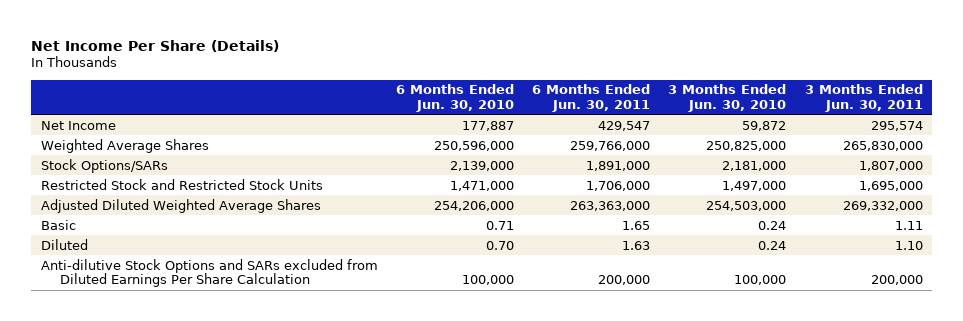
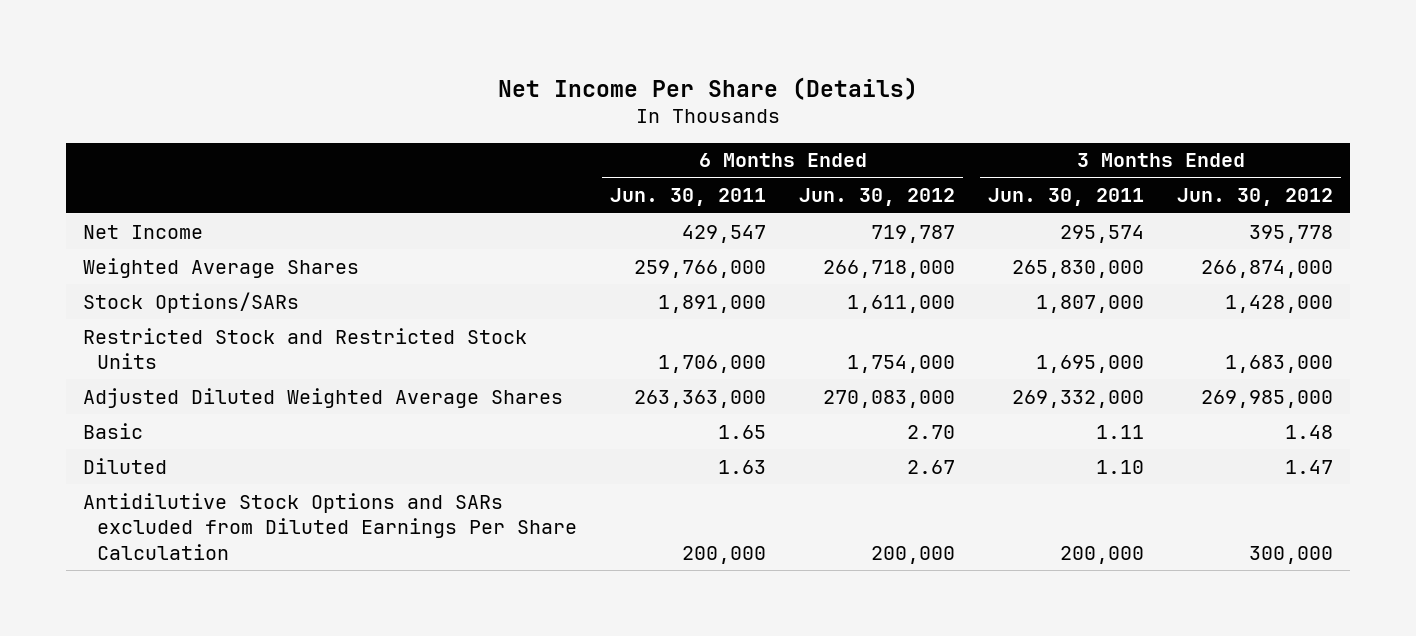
[395,84,514,112] 6 Months Ended Jun. 30, 2010 -> none
[668,84,787,112] 3 Months Ended Jun. 30, 2010 -> none
none -> [799,188,956,207] Jun. 30, 2012
none -> [1177,188,1334,207] Jun. 30, 2012
[40,258,378,287] Anti-dilutive Stock Options and SARs excluded from Diluted Earnings Per Share Calculation -> [82,492,578,560] Antidilutive Stock Options and SARs excluded from Diluted Earnings Per Share Calculation

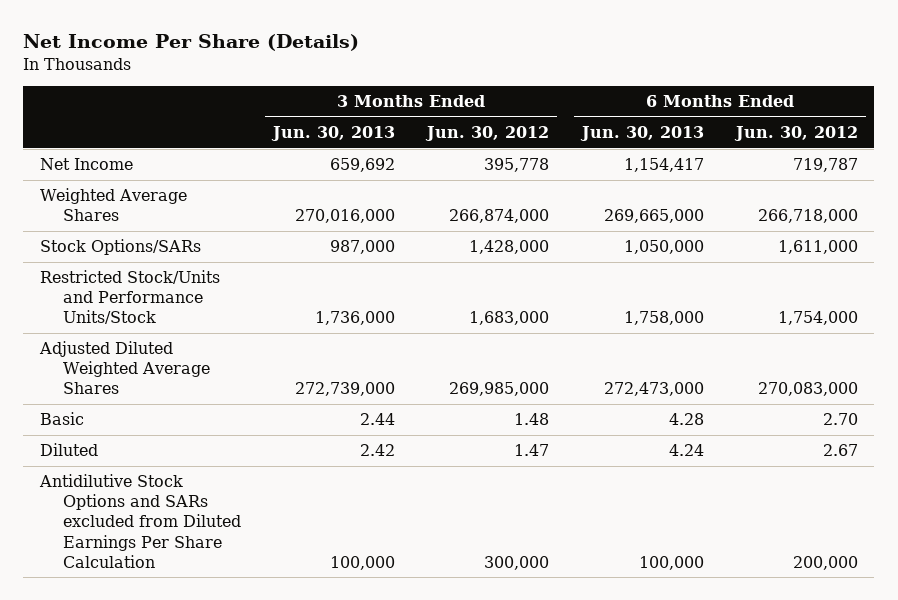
[610,188,767,207] Jun. 30, 2011 -> none
[988,188,1145,207] Jun. 30, 2011 -> none
none -> [271,126,396,142] Jun. 30, 2013
none -> [579,126,704,142] Jun. 30, 2013
[82,327,527,370] Restricted Stock and Restricted Stock Units -> [39,270,220,325] Restricted Stock/Units and Performance Units/Stock

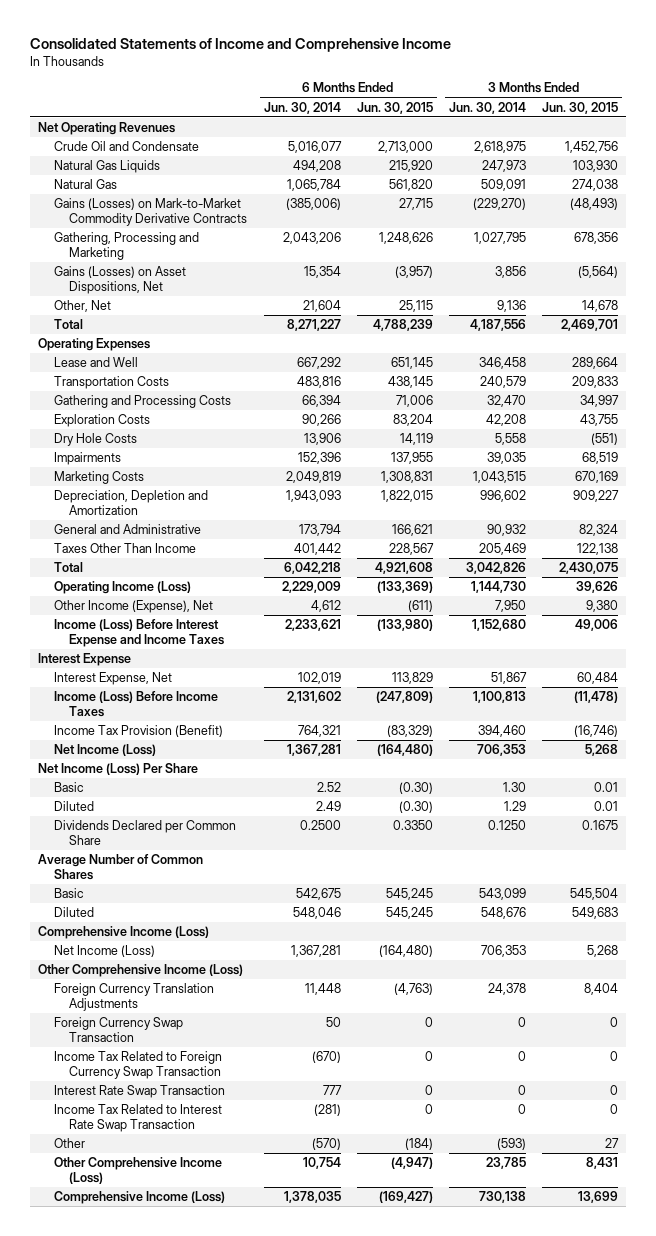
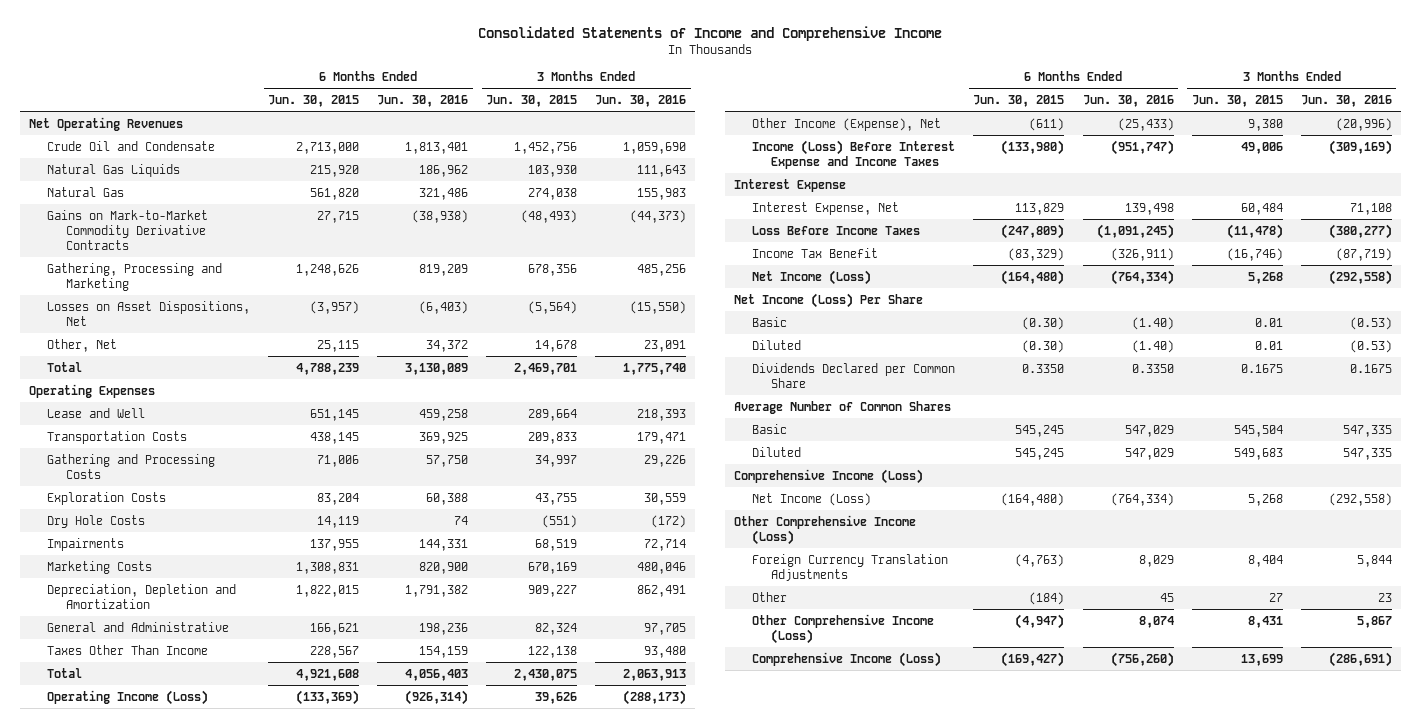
[263,101,341,114] Jun. 30, 2014 -> none
[449,101,527,114] Jun. 30, 2014 -> none
none -> [377,94,469,107] Jun. 30, 2016
none -> [595,94,687,107] Jun. 30, 2016
[53,198,248,227] Gains (Losses) on Mark-to-Market Commodity Derivative Contracts -> [47,209,209,251] Gains on Mark-to-Market Commodity Derivative Contracts
[53,266,186,295] Gains (Losses) on Asset Dispositions, Net -> [47,300,251,326] Losses on Asset Dispositions, Net
[53,691,218,718] Income (Loss) Before Income Taxes -> [752,225,921,235] Loss Before Income Taxes
[53,725,223,738] Income Tax Provision (Benefit) -> [752,247,879,258] Income Tax Benefit
[53,1017,183,1043] Foreign Currency Swap Transaction -> none
[53,1051,222,1080] Income Tax Related to Foreign Currency Swap Transaction -> none
[53,1085,225,1099] Interest Rate Swap Transaction -> none
[53,1104,222,1133] Income Tax Related to Interest Rate Swap Transaction -> none

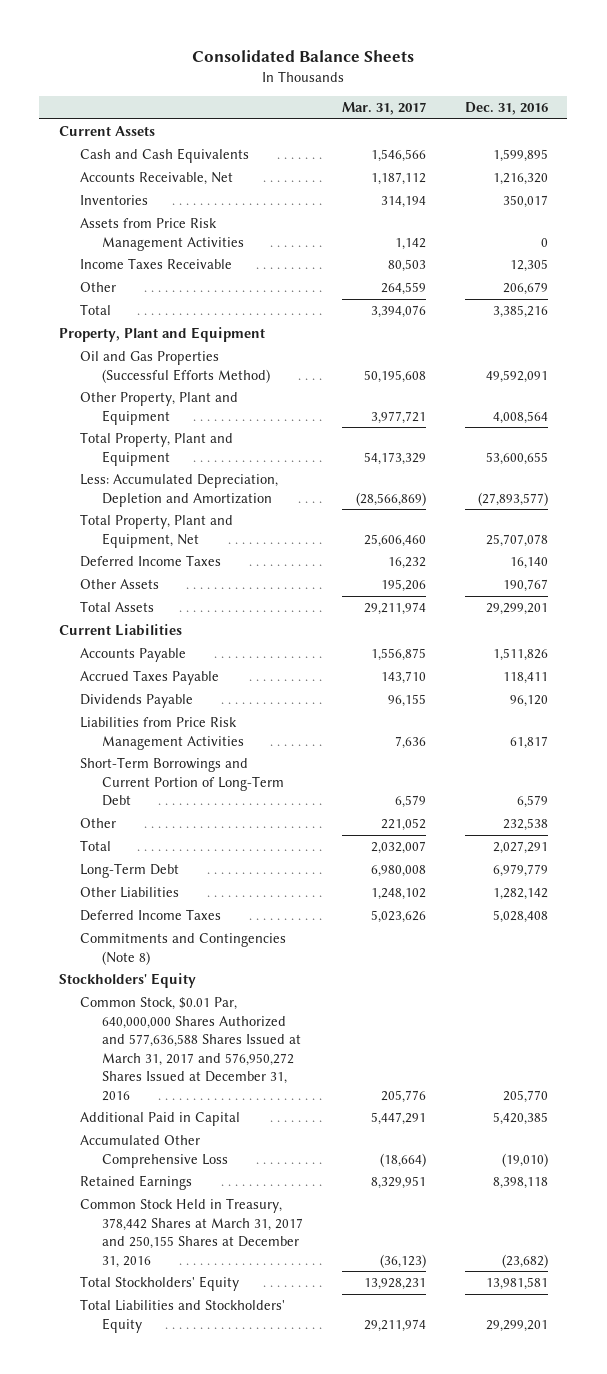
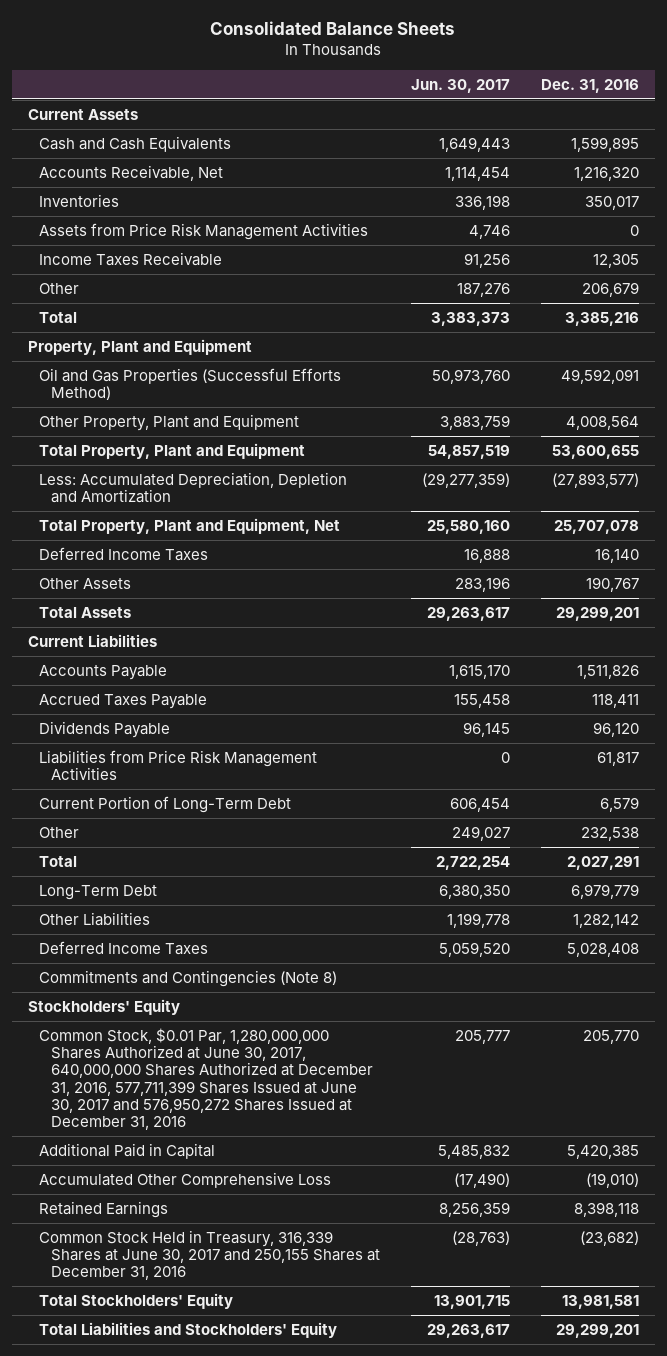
[341,102,426,116] Mar. 31, 2017 -> none
none -> [410,78,510,93] Jun. 30, 2017
[80,757,284,807] Short-Term Borrowings and Current Portion of Long-Term Debt -> [39,795,292,813] Current Portion of Long-Term Debt
[80,997,301,1101] Common Stock, $0.01 Par, 640,000,000 Shares Authorized and 577,636,588 Shares Issued at March 31, 2017 and 576,950,272 Shares Issued at December 31, 2016 -> [39,1027,373,1131] Common Stock, $0.01 Par, 1,280,000,000 Shares Authorized at June 30, 2017, 640,000,000 Shares Authorized at December 31, 2016, 577,711,399 Shares Issued at June 30, 2017 and 576,950,272 Shares Issued at December 31, 2016
[80,1198,303,1268] Common Stock Held in Treasury, 378,442 Shares at March 31, 2017 and 250,155 Shares at December 31, 2016 -> [39,1229,380,1281] Common Stock Held in Treasury, 316,339 Shares at June 30, 2017 and 250,155 Shares at December 31, 2016

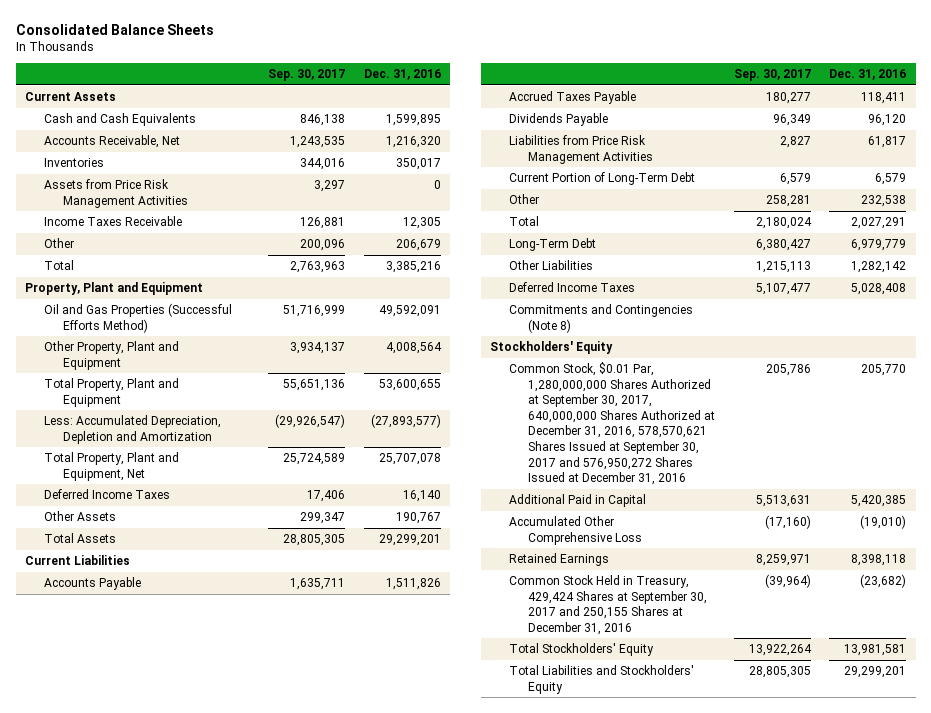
[410,78,510,93] Jun. 30, 2017 -> none
none -> [268,69,346,82] Sep. 30, 2017
[39,1027,373,1131] Common Stock, $0.01 Par, 1,280,000,000 Shares Authorized at June 30, 2017, 640,000,000 Shares Authorized at December 31, 2016, 577,711,399 Shares Issued at June 30, 2017 and 576,950,272 Shares Issued at December 31, 2016 -> [509,362,715,486] Common Stock, $0.01 Par, 1,280,000,000 Shares Authorized at September 30, 2017, 640,000,000 Shares Authorized at December 31, 2016, 578,570,621 Shares Issued at September 30, 2017 and 576,950,272 Shares Issued at December 31, 2016
[39,1229,380,1281] Common Stock Held in Treasury, 316,339 Shares at June 30, 2017 and 250,155 Shares at December 31, 2016 -> [509,575,707,635] Common Stock Held in Treasury, 429,424 Shares at September 30, 2017 and 250,155 Shares at December 31, 2016

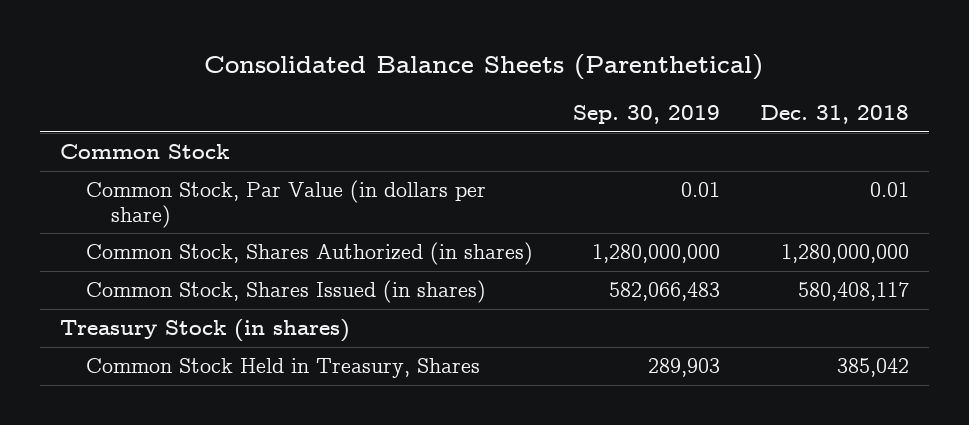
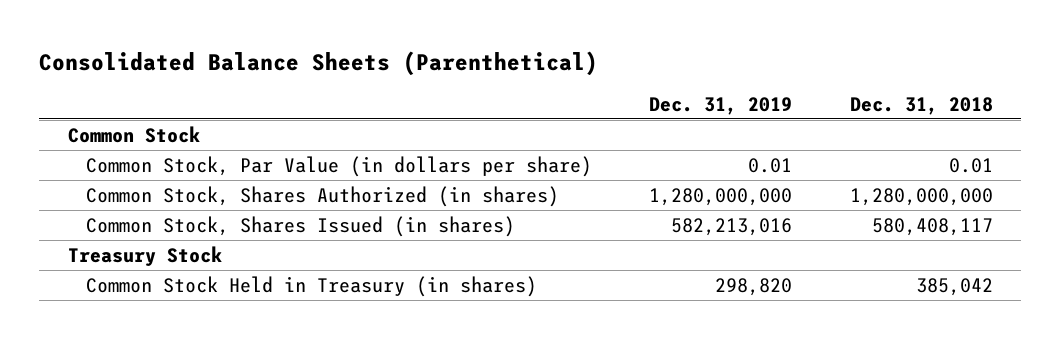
[572,105,720,125] Sep. 30, 2019 -> none
none -> [649,96,793,115] Dec. 31, 2019
[59,319,350,343] Treasury Stock (in shares) -> [68,245,223,266] Treasury Stock
[85,358,480,379] Common Stock Held in Treasury, Shares -> [86,275,538,297] Common Stock Held in Treasury (in shares)

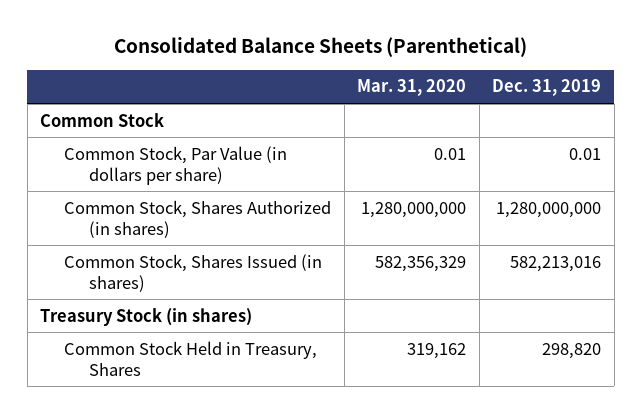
[849,96,993,115] Dec. 31, 2018 -> none
none -> [357,79,467,97] Mar. 31, 2020
[68,245,223,266] Treasury Stock -> [40,307,253,326] Treasury Stock (in shares)
[86,275,538,297] Common Stock Held in Treasury (in shares) -> [64,340,318,376] Common Stock Held in Treasury, Shares

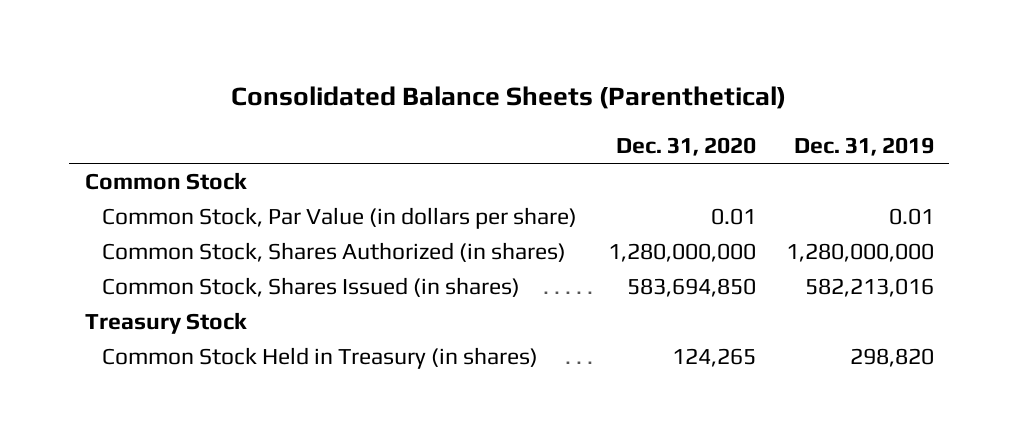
[357,79,467,97] Mar. 31, 2020 -> none
none -> [615,136,756,156] Dec. 31, 2020
[40,307,253,326] Treasury Stock (in shares) -> [84,312,247,335] Treasury Stock
[64,340,318,376] Common Stock Held in Treasury, Shares -> [102,347,539,370] Common Stock Held in Treasury (in shares)

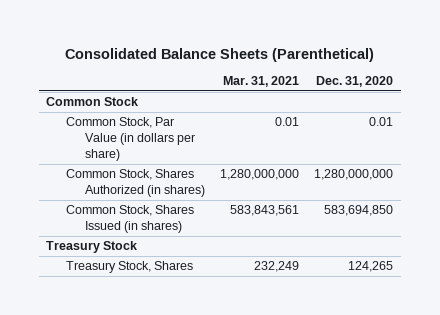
[794,136,935,156] Dec. 31, 2019 -> none
none -> [223,76,300,88] Mar. 31, 2021
[102,347,539,370] Common Stock Held in Treasury (in shares) -> [65,261,193,274] Treasury Stock, Shares

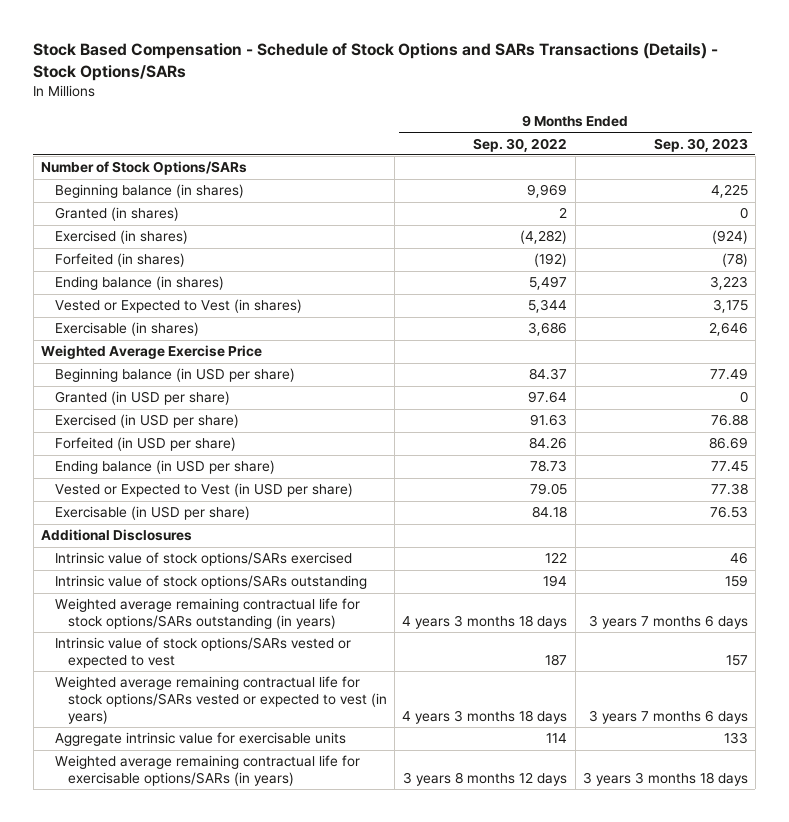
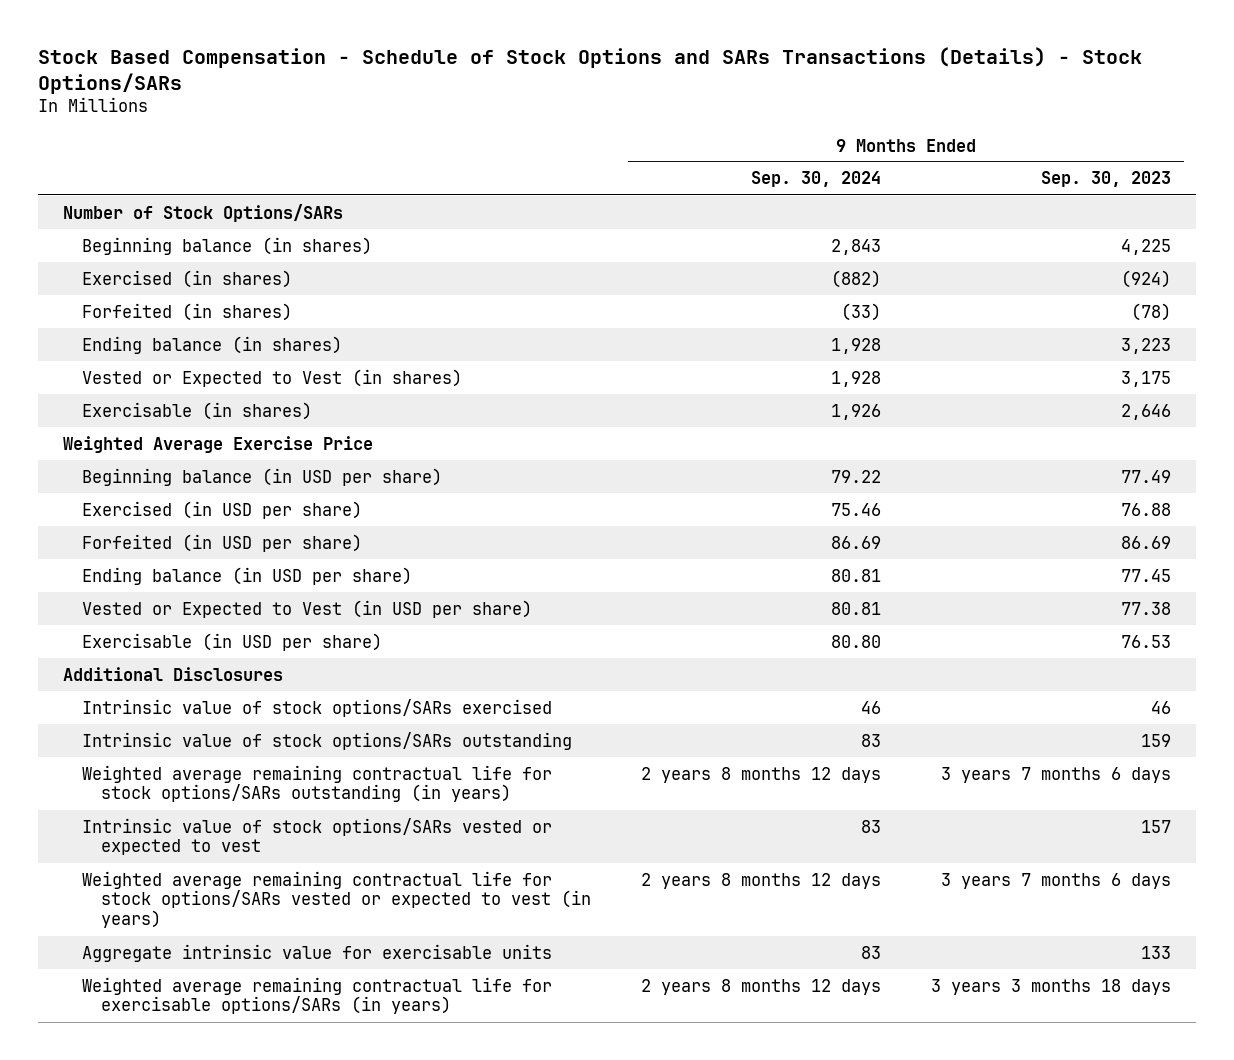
[473,137,568,152] Sep. 30, 2022 -> none
none -> [751,171,882,188] Sep. 30, 2024
[54,207,179,222] Granted (in shares) -> none
[54,391,230,406] Granted (in USD per share) -> none

